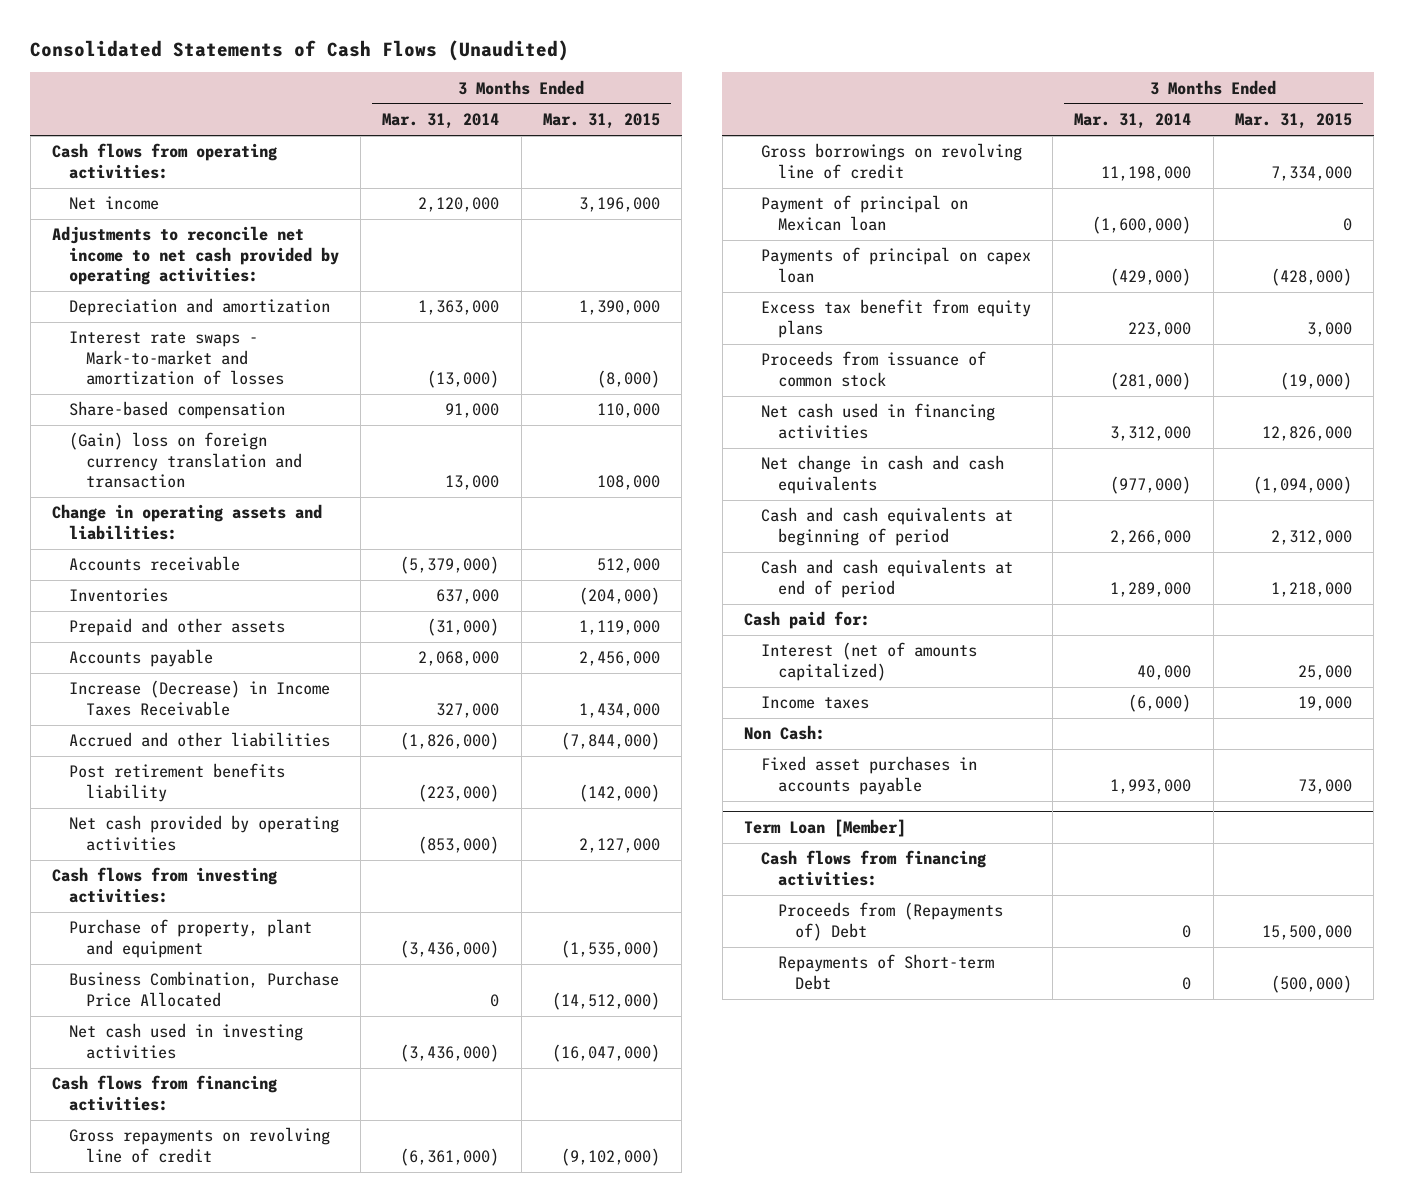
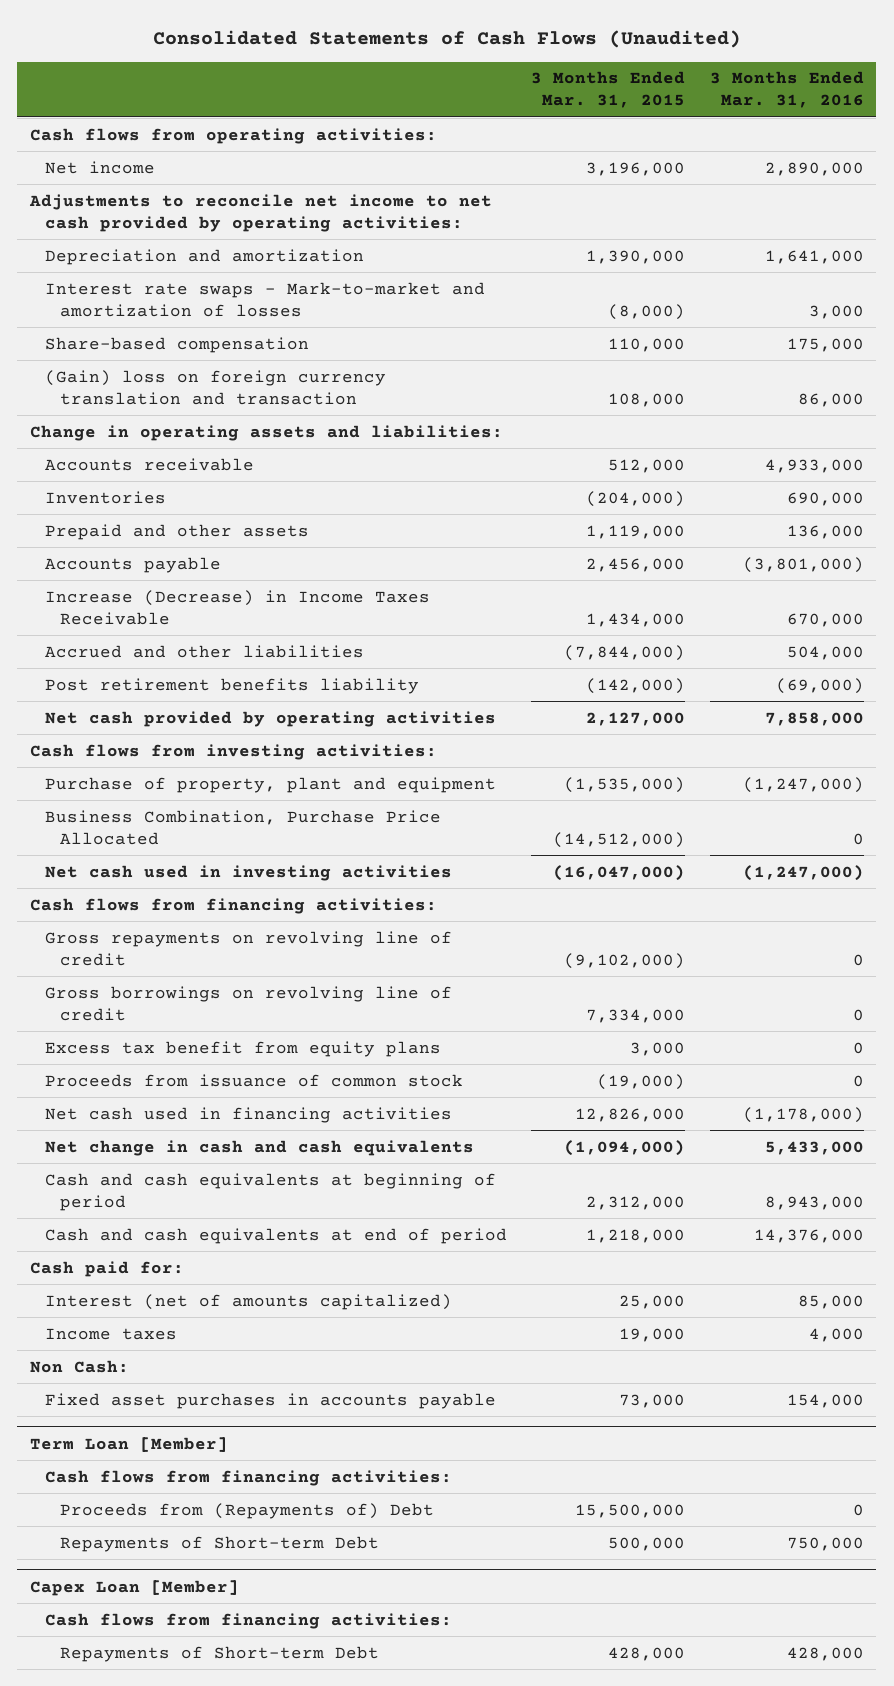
[382,113,500,130] Mar. 31, 2014 -> none
none -> [710,71,865,109] 3 Months Ended Mar. 31, 2016
[761,195,969,231] Payment of principal on Mexican loan -> none
[761,247,1032,283] Payments of principal on capex loan -> none
[1270,974,1352,993] (500,000) -> [608,1536,686,1551] 500,000
none -> [29,1579,239,1596] Capex Loan [Member]
none -> [44,1612,452,1629] Cash flows from financing activities:
none -> [59,1645,379,1662] Repayments of Short-term Debt

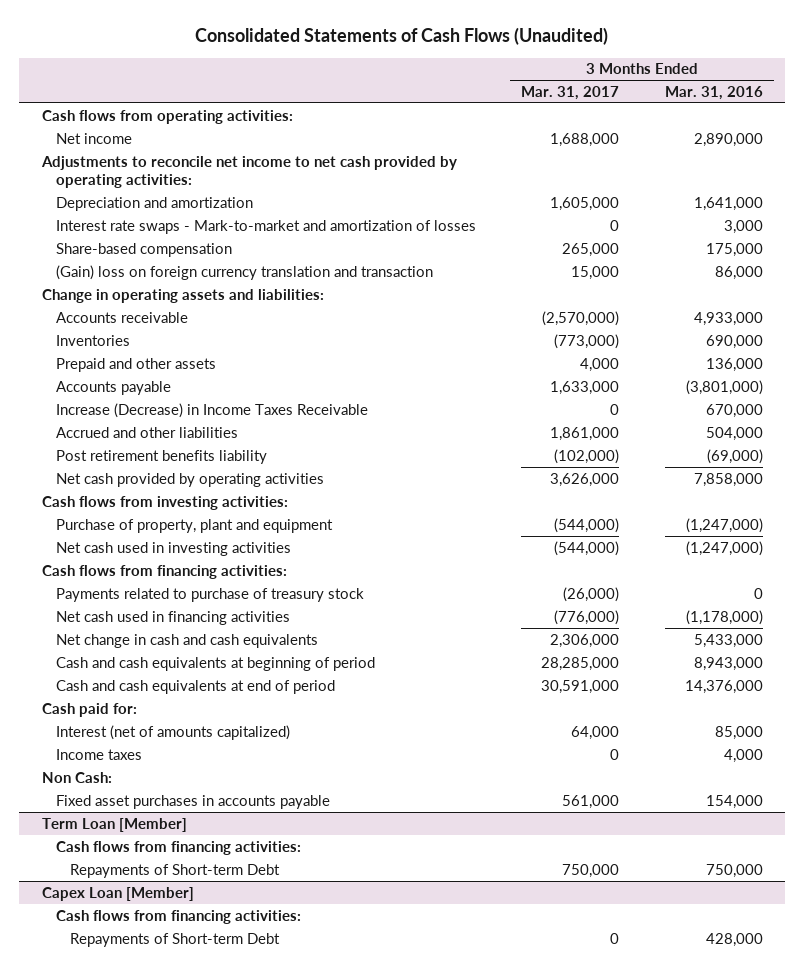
[531,71,686,109] 3 Months Ended Mar. 31, 2015 -> none
none -> [521,85,620,100] Mar. 31, 2017
[44,809,441,845] Business Combination, Purchase Price Allocated -> none
[44,930,452,966] Gross repayments on revolving line of credit -> none
[44,985,452,1021] Gross borrowings on revolving line of credit -> none
[44,1040,441,1057] Excess tax benefit from equity plans -> none
[44,1073,463,1087] Proceeds from issuance of common stock -> none
none -> [55,587,364,602] Payments related to purchase of treasury stock
[59,1502,434,1519] Proceeds from (Repayments of) Debt -> none

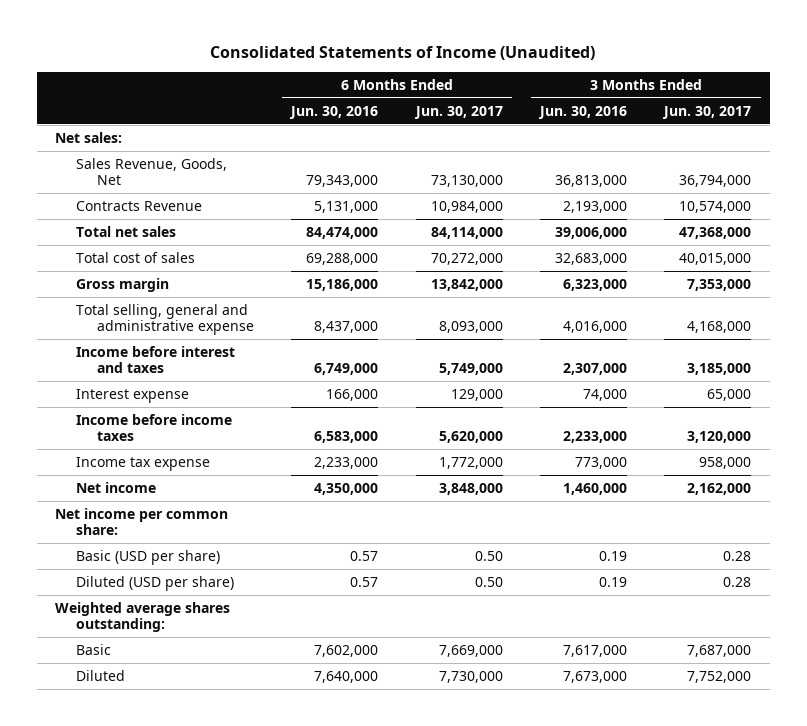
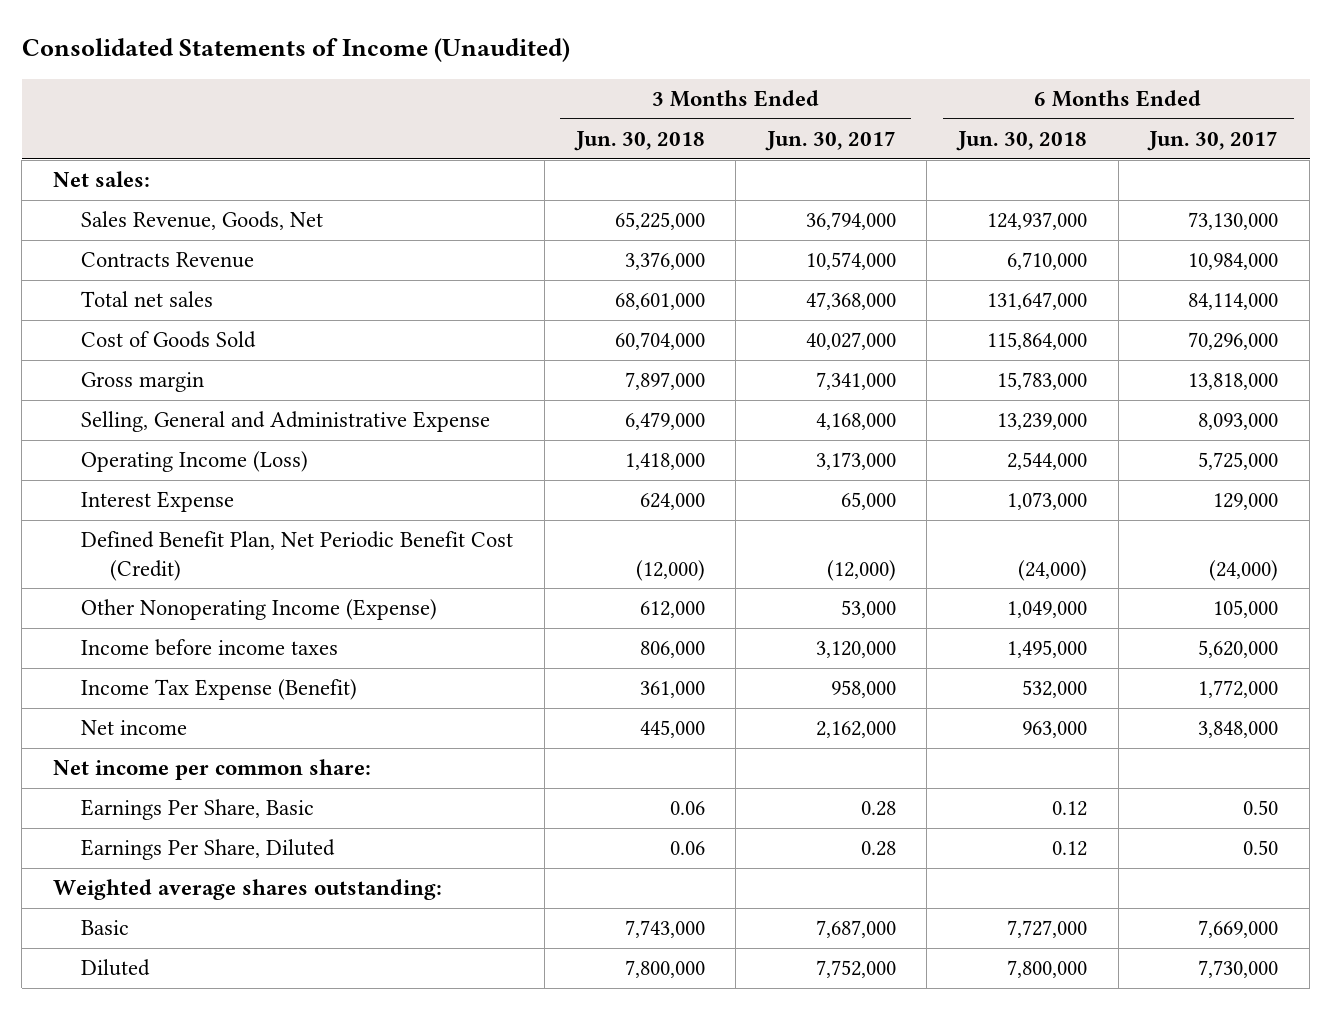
[289,105,379,119] Jun. 30, 2016 -> none
[537,105,627,119] Jun. 30, 2016 -> none
none -> [573,130,705,151] Jun. 30, 2018
none -> [956,130,1088,151] Jun. 30, 2018
[76,345,236,374] Income before interest and taxes -> none
[76,251,196,263] Total cost of sales -> [81,331,257,349] Cost of Goods Sold
[430,252,503,265] 70,272,000 -> [1188,332,1279,351] 70,296,000
[679,252,752,265] 40,015,000 -> [805,332,896,351] 40,027,000
[430,278,503,291] 13,842,000 -> [1188,373,1279,391] 13,818,000
[687,278,752,291] 7,353,000 -> [815,372,896,391] 7,341,000
[76,303,255,336] Total selling, general and administrative expense -> [81,411,491,433] Selling, General and Administrative Expense
none -> [81,451,309,473] Operating Income (Loss)
[76,388,190,403] Interest expense -> [81,491,235,513] Interest Expense
none -> [81,531,514,581] Defined Benefit Plan, Net Periodic Benefit Cost (Credit)
none -> [81,599,438,621] Other Nonoperating Income (Expense)
[76,456,211,471] Income tax expense -> [81,679,358,701] Income Tax Expense (Benefit)
[76,549,221,565] Basic (USD per share) -> [81,799,315,821] Earnings Per Share, Basic
[76,575,235,591] Diluted (USD per share) -> [81,839,336,861] Earnings Per Share, Diluted

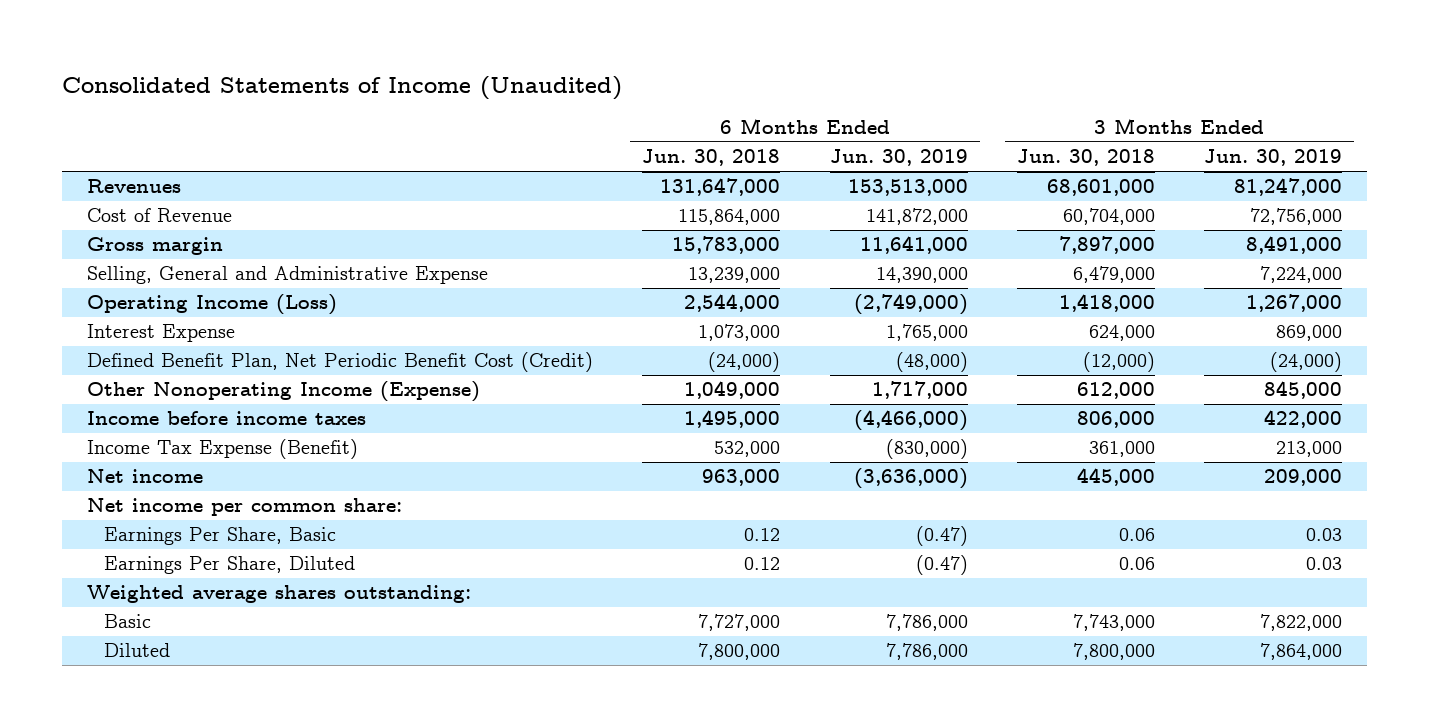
[764,130,896,151] Jun. 30, 2017 -> none
[1147,130,1279,151] Jun. 30, 2017 -> none
none -> [829,149,968,167] Jun. 30, 2019
none -> [1204,149,1343,167] Jun. 30, 2019
[52,171,150,188] Net sales: -> none
[81,211,324,231] Sales Revenue, Goods, Net -> none
[81,252,255,269] Contracts Revenue -> none
[81,291,214,308] Total net sales -> [86,179,181,194] Revenues
[81,331,257,349] Cost of Goods Sold -> [86,208,232,223] Cost of Revenue

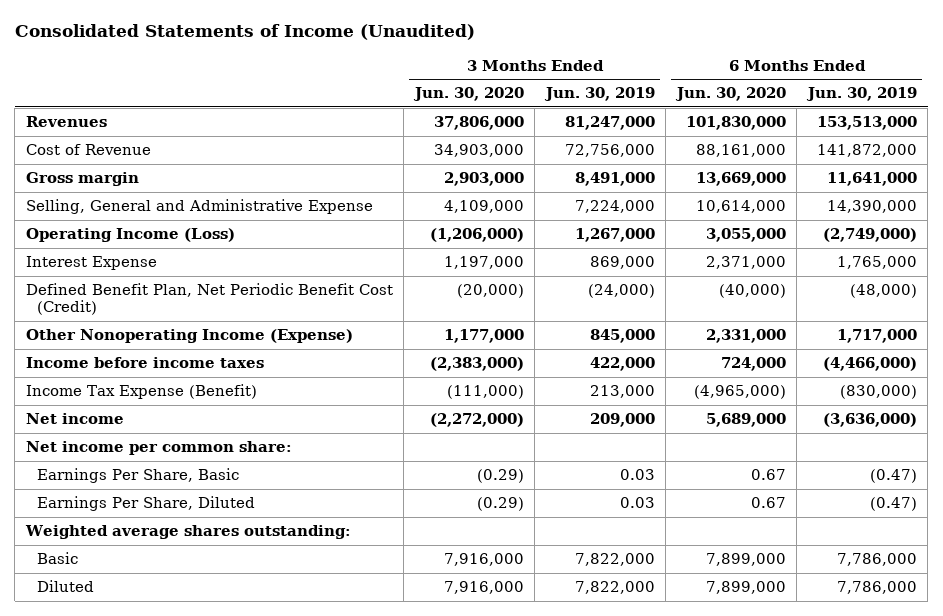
[642,149,781,167] Jun. 30, 2018 -> none
[1016,149,1155,167] Jun. 30, 2018 -> none
none -> [412,87,524,102] Jun. 30, 2020
none -> [674,87,786,102] Jun. 30, 2020
[1260,643,1343,661] 7,864,000 -> [574,581,655,595] 7,822,000

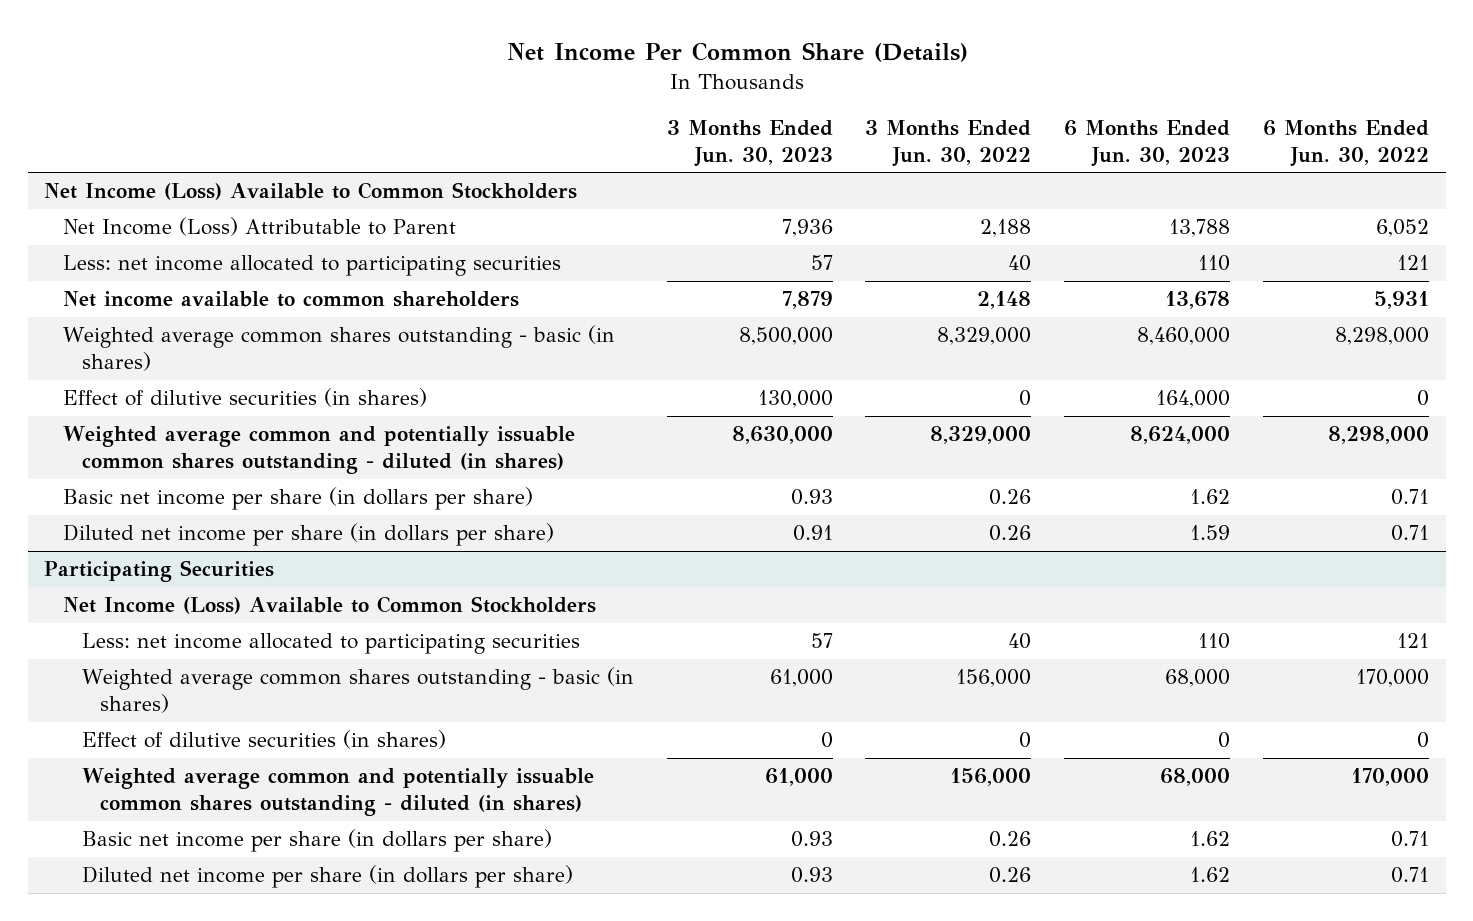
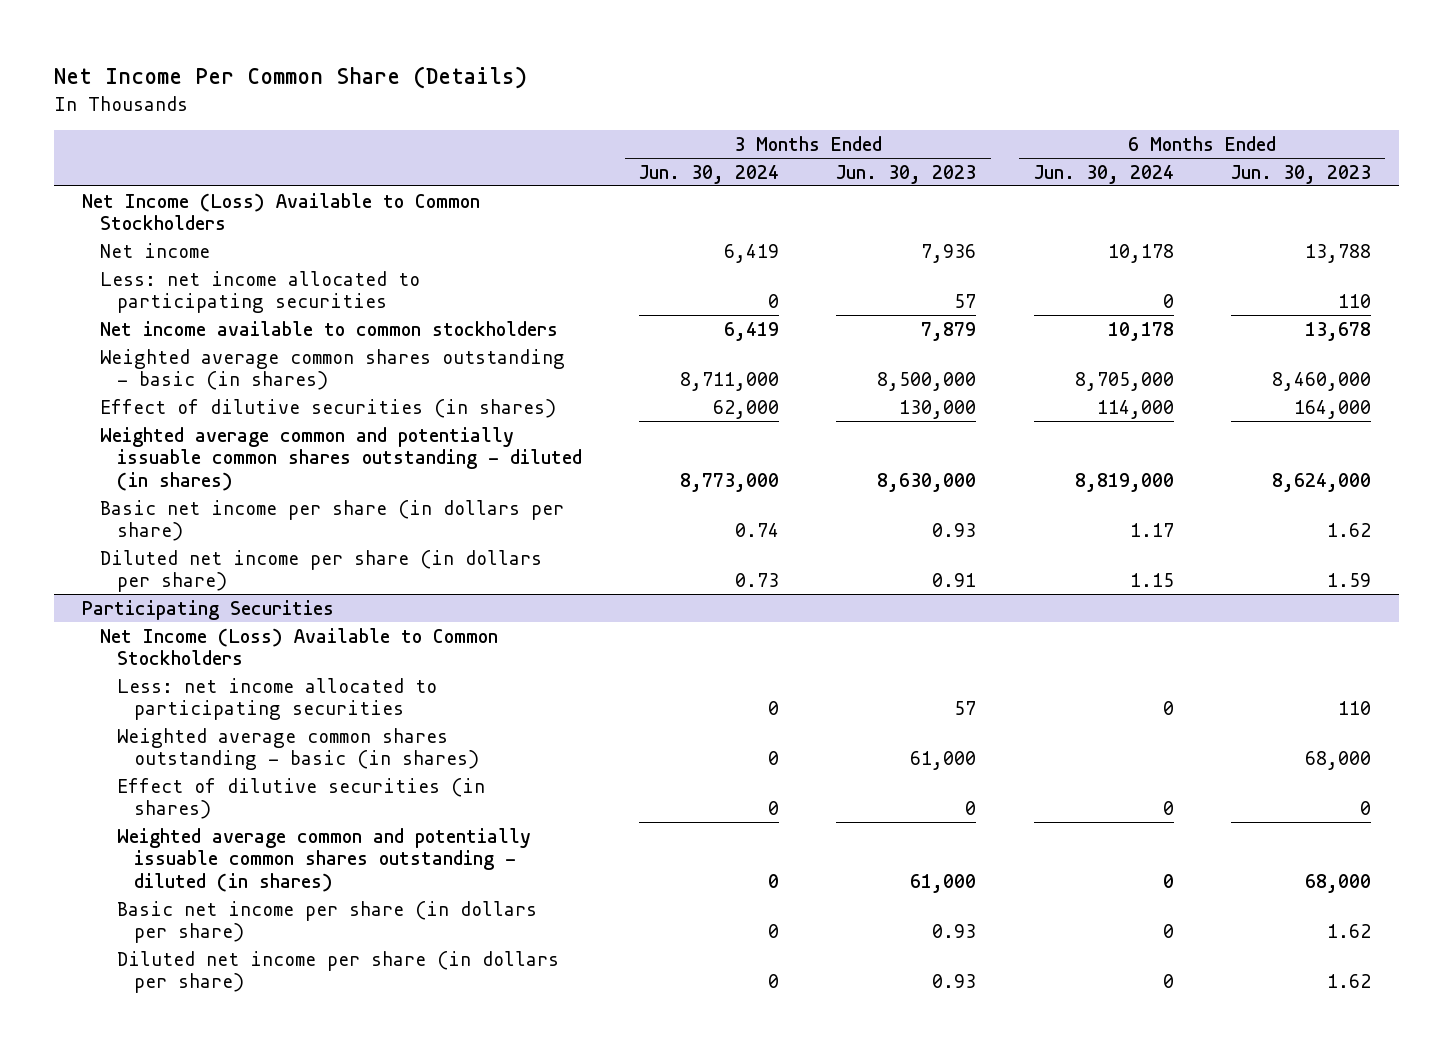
[865,119,1032,167] 3 Months Ended Jun. 30, 2022 -> none
[1263,119,1430,167] 6 Months Ended Jun. 30, 2022 -> none
none -> [639,164,780,184] Jun. 30, 2024
none -> [1033,164,1174,184] Jun. 30, 2024
[62,217,456,237] Net Income (Loss) Attributable to Parent -> [99,242,210,258] Net income
[62,291,519,308] Net income available to common shareholders -> [99,320,558,336] Net income available to common stockholders

